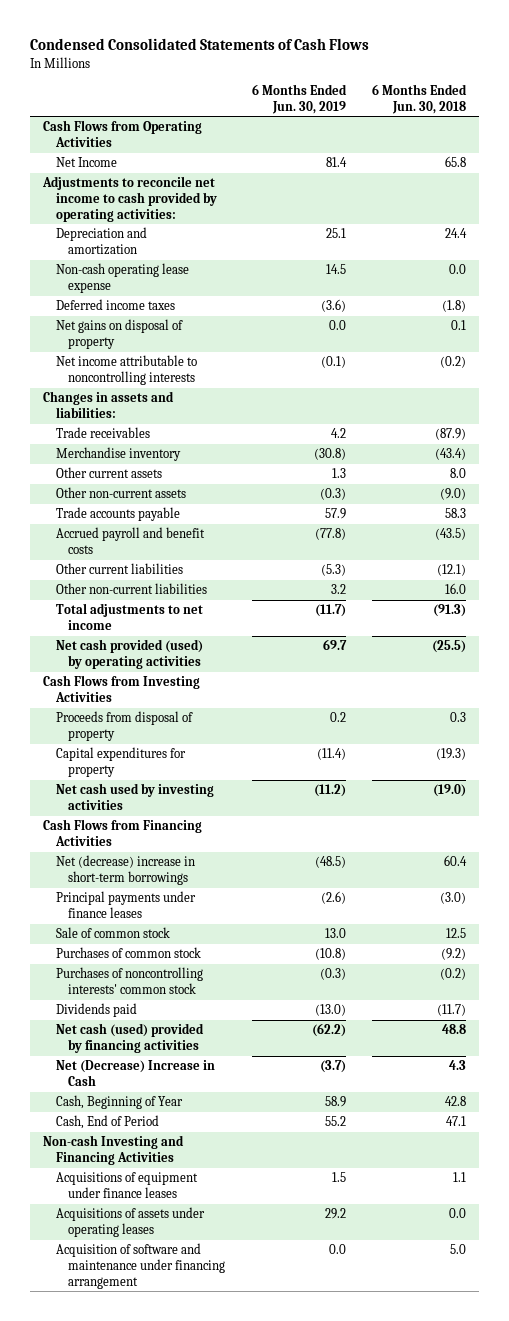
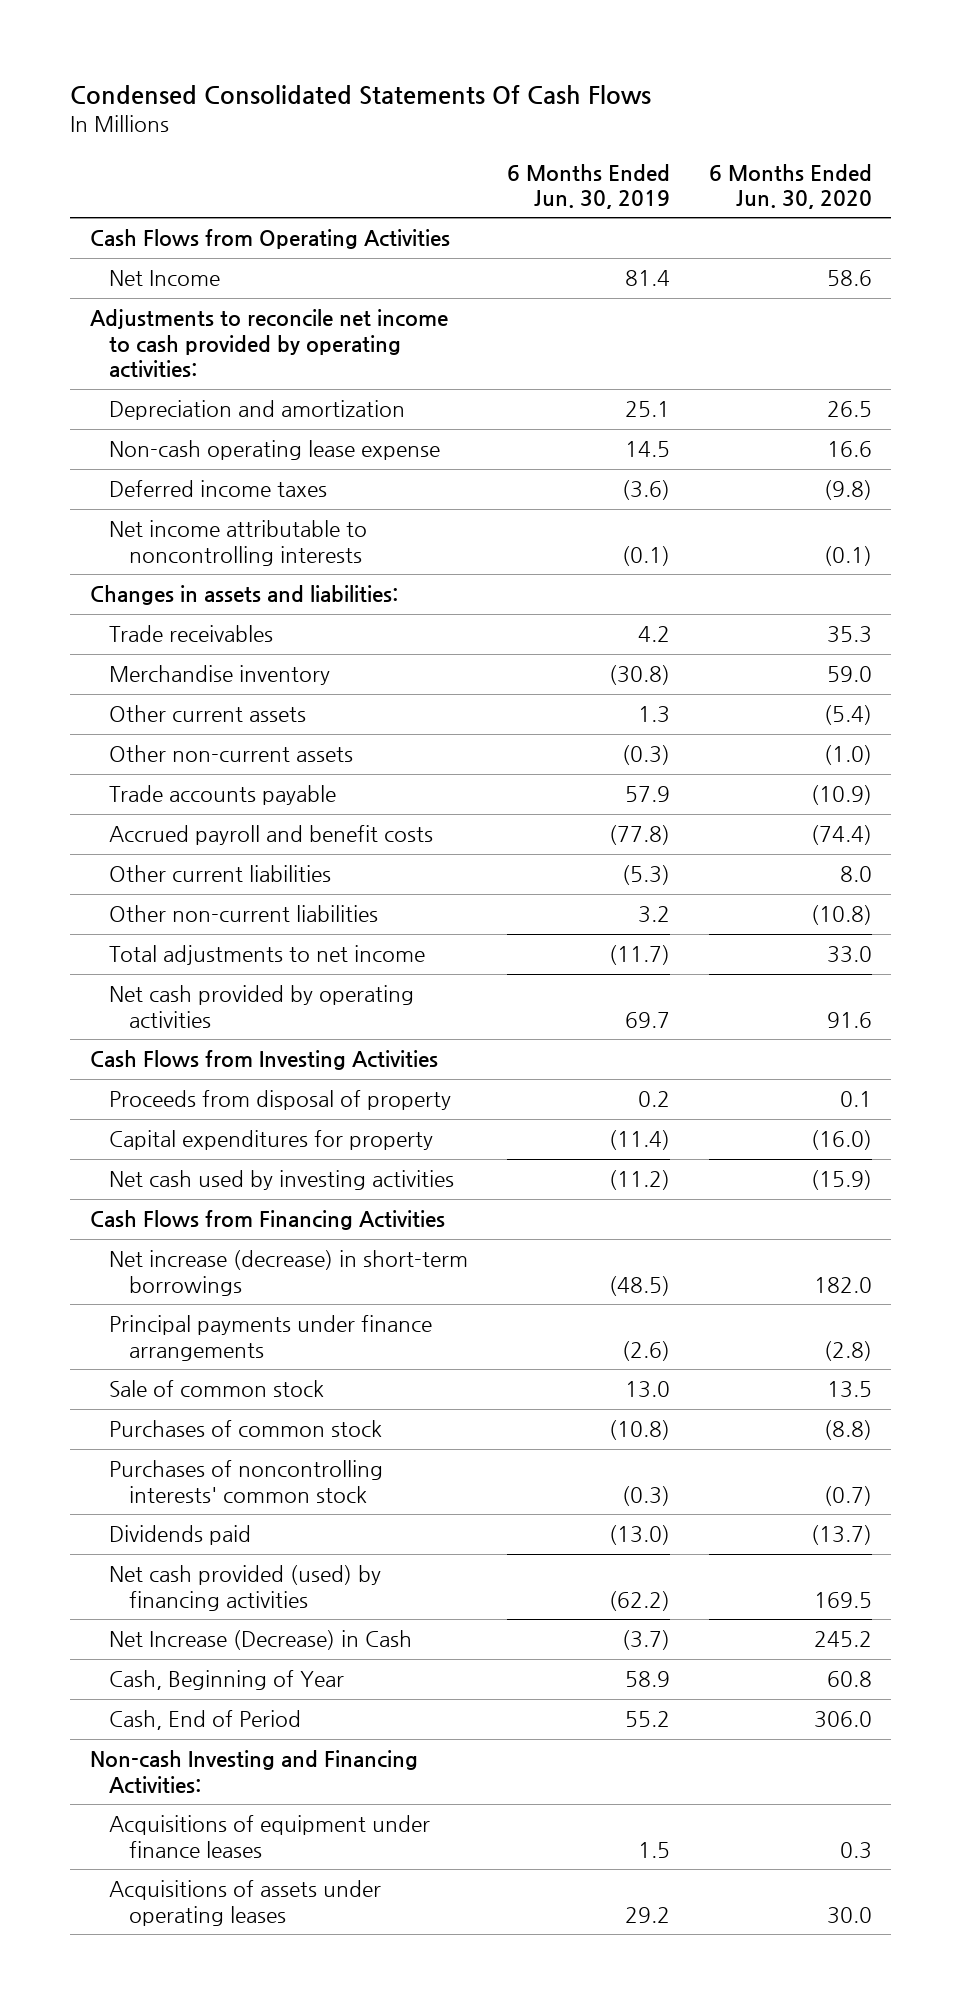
[30,38,370,51] Condensed Consolidated Statements of Cash Flows -> [70,84,652,105] Condensed Consolidated Statements Of Cash Flows
[371,84,467,114] 6 Months Ended Jun. 30, 2018 -> none
none -> [708,163,872,209] 6 Months Ended Jun. 30, 2020
[55,319,183,350] Net gains on disposal of property -> none
[55,639,203,670] Net cash provided (used) by operating activities -> [109,985,415,1028] Net cash provided by operating activities
[55,855,195,886] Net (decrease) increase in short-term borrowings -> [109,1250,469,1296] Net increase (decrease) in short-term borrowings
[55,891,196,919] Principal payments under finance leases -> [109,1315,433,1361] Principal payments under finance arrangements
[55,1023,204,1054] Net cash (used) provided by financing activities -> [109,1565,382,1611] Net cash provided (used) by financing activities
[55,1060,215,1087] Net (Decrease) Increase in Cash -> [109,1630,413,1651] Net Increase (Decrease) in Cash
[43,1135,185,1166] Non-cash Investing and Financing Activities -> [89,1750,418,1794] Non-cash Investing and Financing Activities:
[55,1243,226,1289] Acquisition of software and maintenance under financing arrangement -> none

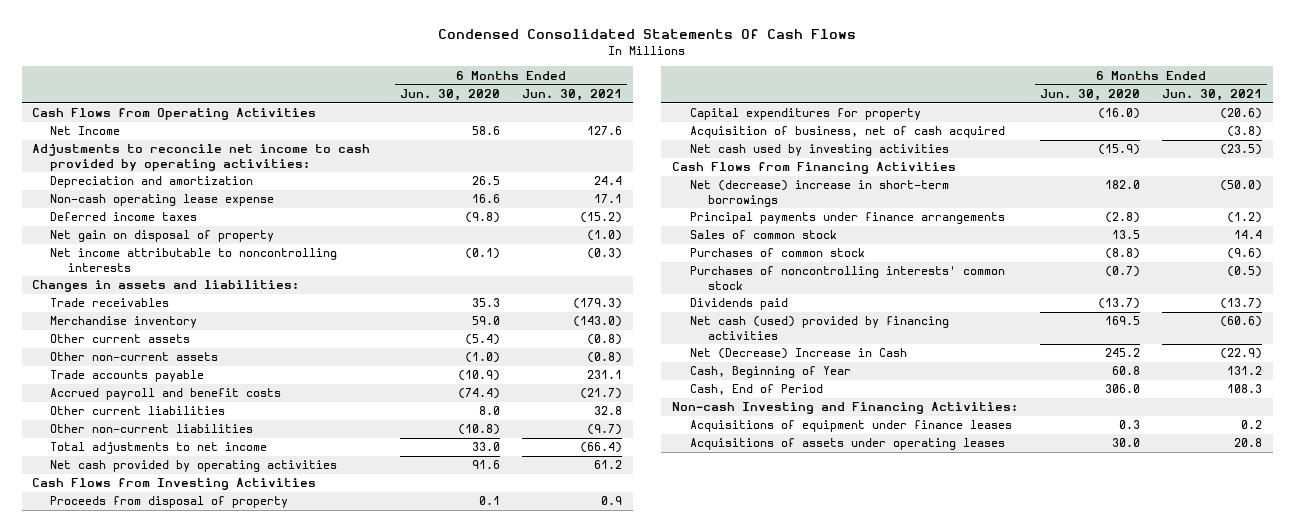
[507,163,671,209] 6 Months Ended Jun. 30, 2019 -> none
none -> [522,88,623,101] Jun. 30, 2021
none -> [50,230,275,243] Net gain on disposal of property
none -> [690,126,1006,139] Acquisition of business, net of cash acquired
[109,1250,469,1296] Net increase (decrease) in short-term borrowings -> [690,180,950,207] Net (decrease) increase in short-term borrowings
[109,1380,325,1398] Sale of common stock -> [690,230,838,240] Sales of common stock
[109,1565,382,1611] Net cash provided (used) by financing activities -> [690,316,950,340] Net cash (used) provided by financing activities
[109,1630,413,1651] Net Increase (Decrease) in Cash -> [690,348,908,360] Net (Decrease) Increase in Cash

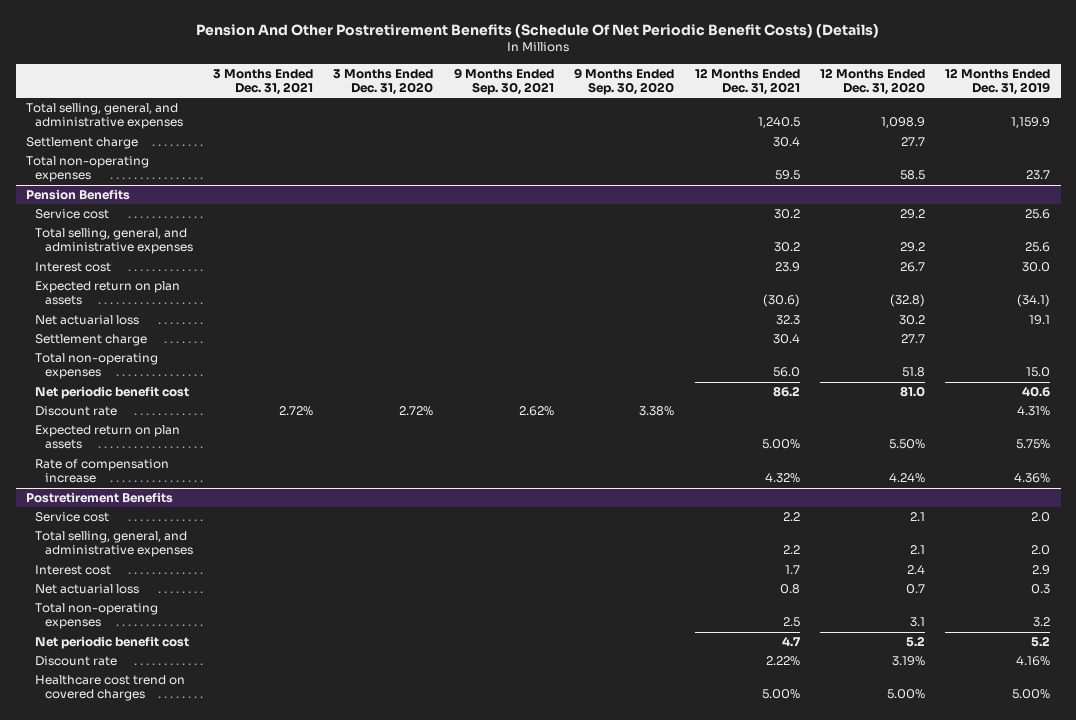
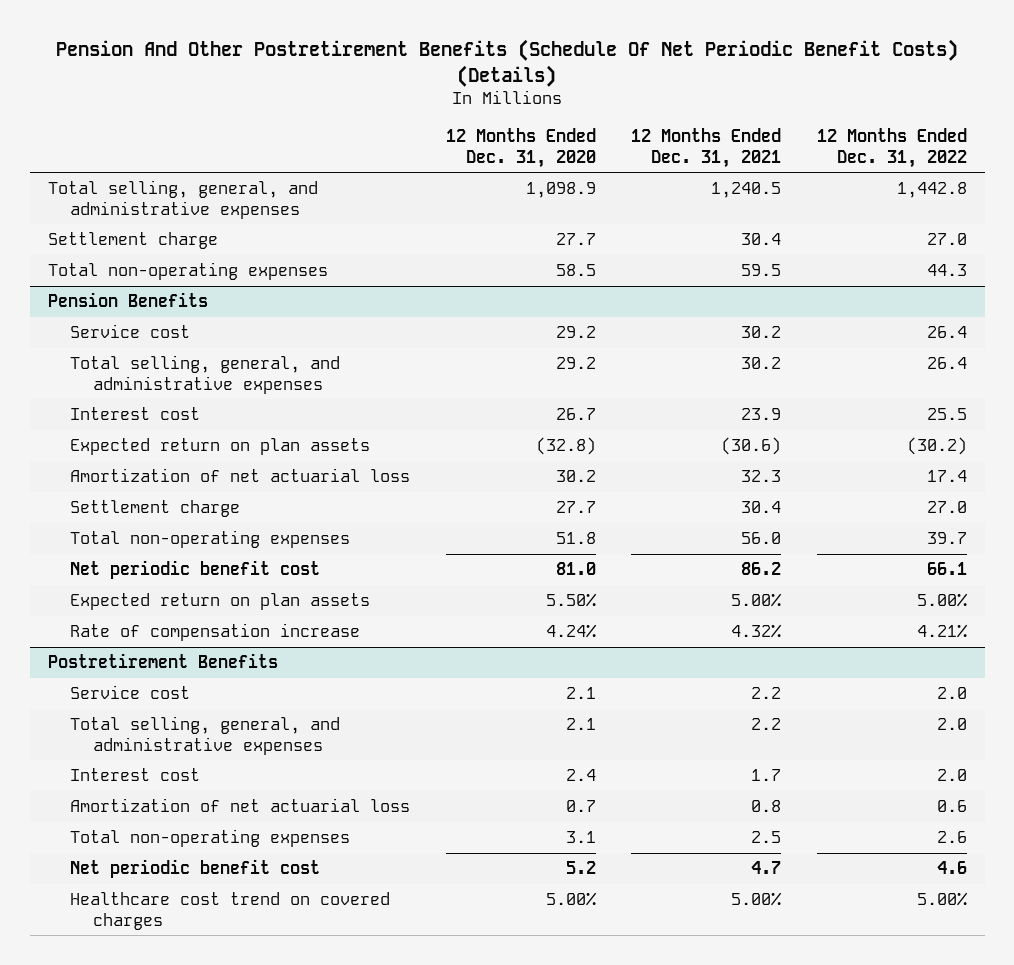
[212,68,313,96] 3 Months Ended Dec. 31, 2021 -> none
[333,68,434,96] 3 Months Ended Dec. 31, 2020 -> none
[453,67,554,96] 9 Months Ended Sep. 30, 2021 -> none
[574,67,675,96] 9 Months Ended Sep. 30, 2020 -> none
[945,67,1051,96] 12 Months Ended Dec. 31, 2019 -> none
none -> [816,128,967,168] 12 Months Ended Dec. 31, 2022
[35,314,140,325] Net actuarial loss -> [70,468,411,483] Amortization of net actuarial loss
[35,405,118,416] Discount rate -> none
[35,583,140,594] Net actuarial loss -> [70,798,411,813] Amortization of net actuarial loss
[35,655,118,666] Discount rate -> none

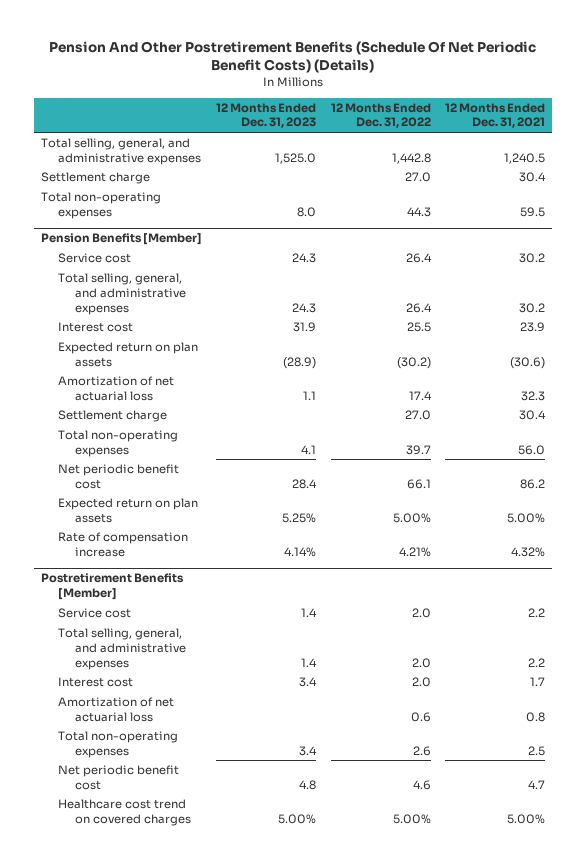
[445,128,596,168] 12 Months Ended Dec. 31, 2020 -> none
none -> [216,102,317,129] 12 Months Ended Dec. 31, 2023
[47,292,208,308] Pension Benefits -> [41,233,203,246] Pension Benefits [Member]
[47,653,278,669] Postretirement Benefits -> [41,573,185,601] Postretirement Benefits [Member]

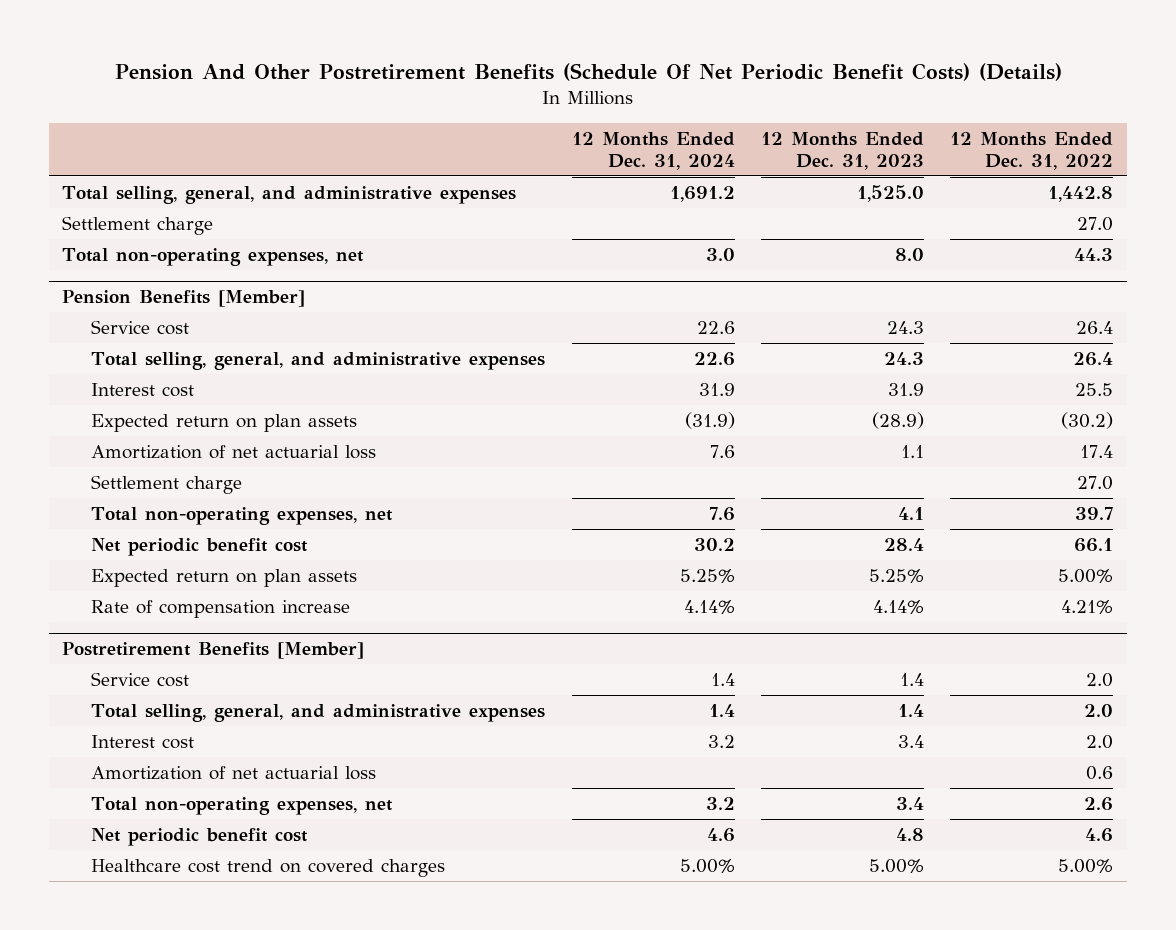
[444,102,545,129] 12 Months Ended Dec. 31, 2021 -> none
none -> [571,131,735,170] 12 Months Ended Dec. 31, 2024
[41,192,162,219] Total non-operating expenses -> [62,247,365,266] Total non-operating expenses, net
[57,430,178,457] Total non-operating expenses -> [91,506,394,525] Total non-operating expenses, net
[57,731,178,758] Total non-operating expenses -> [91,796,394,815] Total non-operating expenses, net

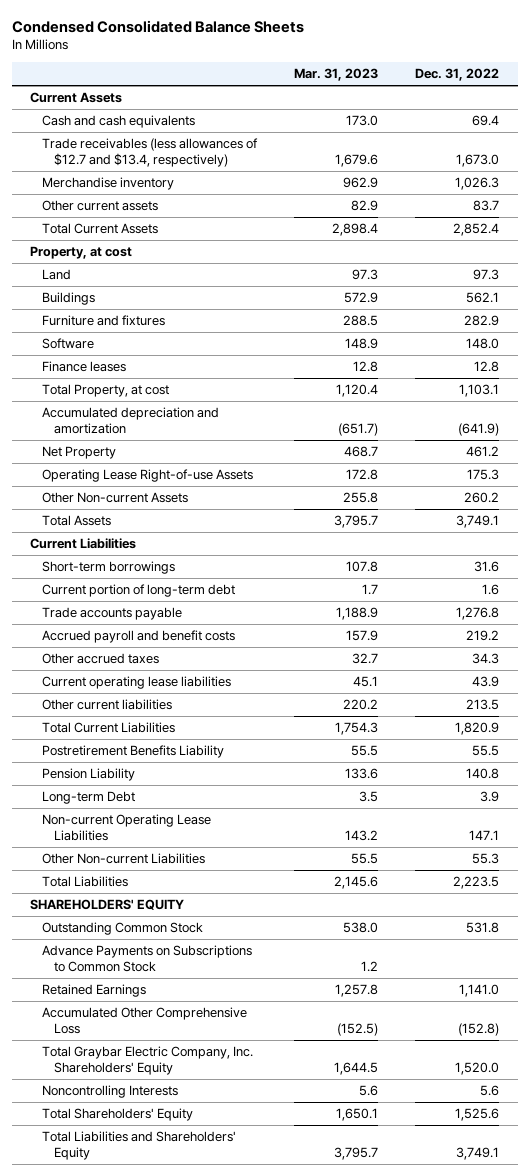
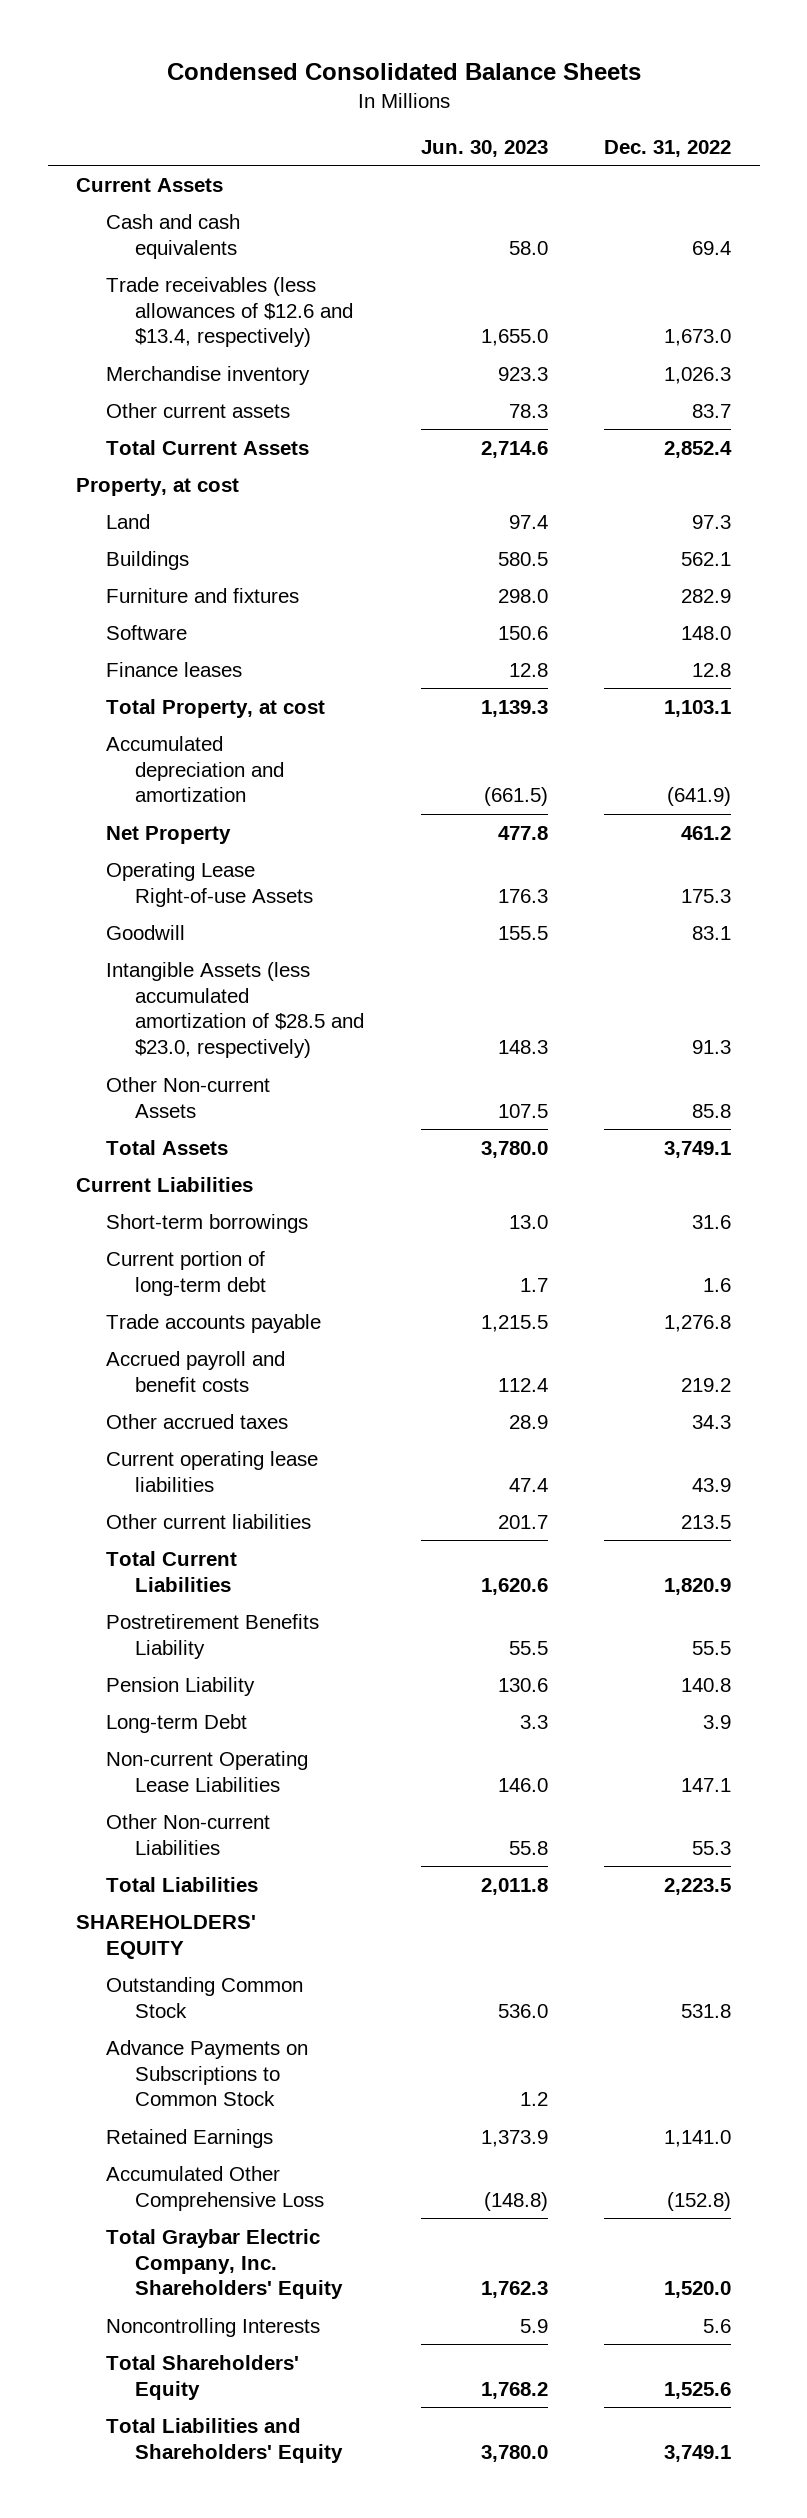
[294,68,379,82] Mar. 31, 2023 -> none
none -> [420,139,548,157] Jun. 30, 2023
[42,138,259,167] Trade receivables (less allowances of $12.7 and $13.4, respectively) -> [105,276,354,348] Trade receivables (less allowances of $12.6 and $13.4, respectively)
none -> [105,924,185,940] Goodwill
none -> [105,961,365,1059] Intangible Assets (less accumulated amortization of $28.5 and $23.0, respectively)
[464,492,500,504] 260.2 -> [692,1103,732,1118] 85.8

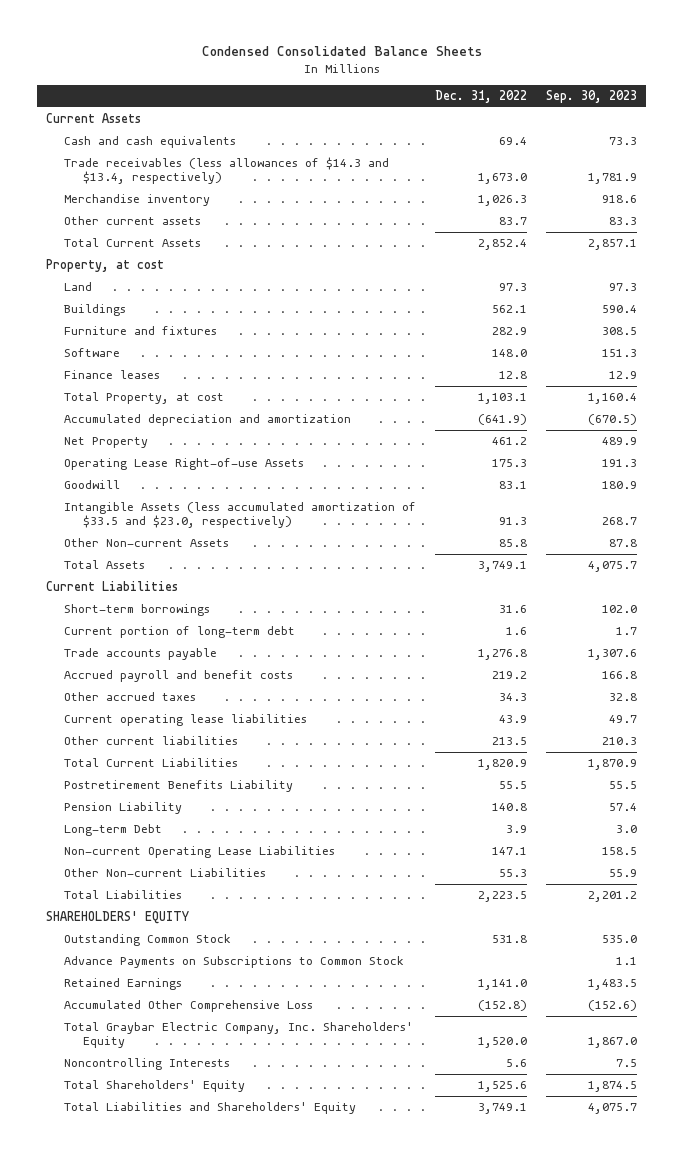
[420,139,548,157] Jun. 30, 2023 -> none
none -> [545,90,637,104] Sep. 30, 2023
[105,276,354,348] Trade receivables (less allowances of $12.6 and $13.4, respectively) -> [64,157,390,185] Trade receivables (less allowances of $14.3 and $13.4, respectively)
[105,961,365,1059] Intangible Assets (less accumulated amortization of $28.5 and $23.0, respectively) -> [64,502,417,529] Intangible Assets (less accumulated amortization of $33.5 and $23.0, respectively)

